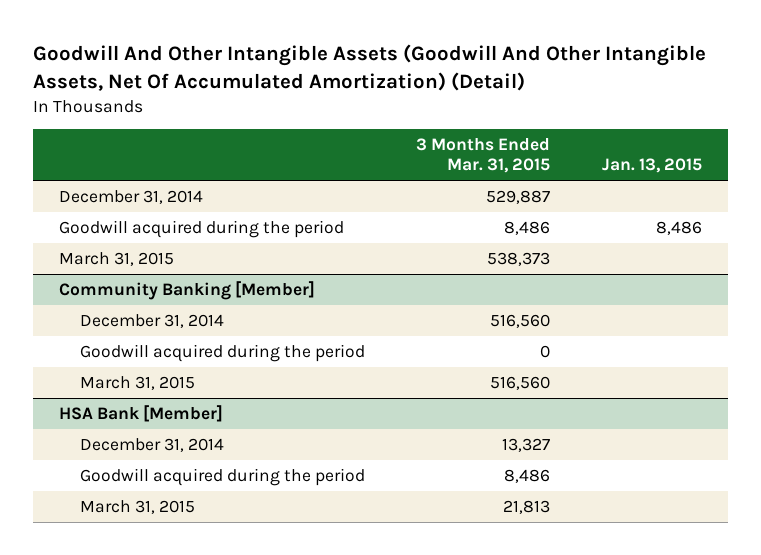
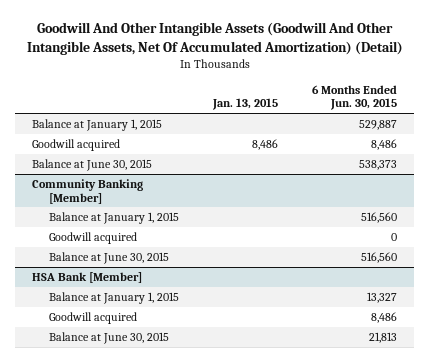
[416,138,551,174] 3 Months Ended Mar. 31, 2015 -> none
none -> [312,84,398,111] 6 Months Ended Jun. 30, 2015
[58,189,203,204] December 31, 2014 -> [31,118,162,131] Balance at January 1, 2015
[58,219,344,238] Goodwill acquired during the period -> [31,138,120,151] Goodwill acquired
[58,251,174,266] March 31, 2015 -> [31,158,152,171] Balance at June 30, 2015
[79,313,224,328] December 31, 2014 -> [48,211,179,224] Balance at January 1, 2015
[79,343,365,362] Goodwill acquired during the period -> [48,231,137,244] Goodwill acquired
[79,375,195,390] March 31, 2015 -> [48,251,169,264] Balance at June 30, 2015
[79,437,224,452] December 31, 2014 -> [48,291,179,304] Balance at January 1, 2015
[79,467,365,486] Goodwill acquired during the period -> [48,311,137,324] Goodwill acquired
[79,499,195,514] March 31, 2015 -> [48,331,169,344] Balance at June 30, 2015

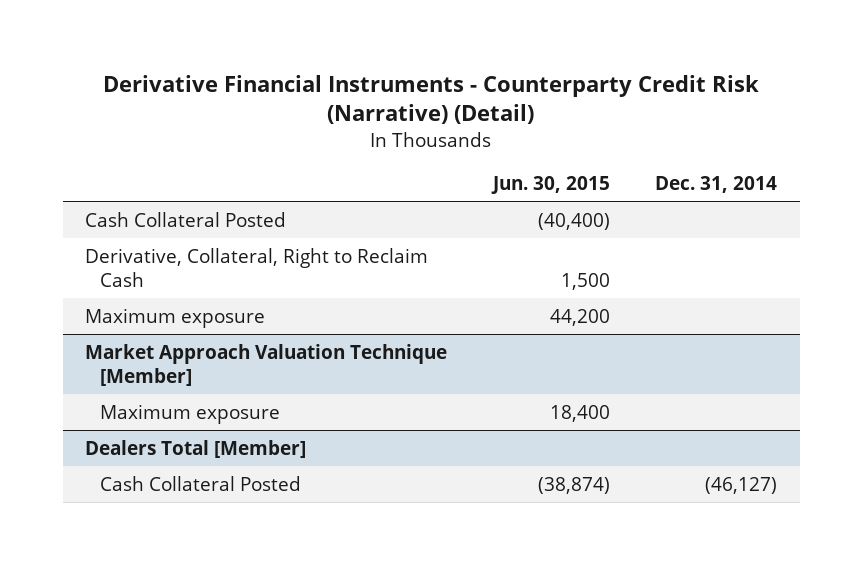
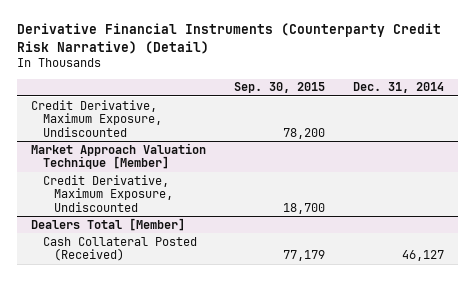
[103,74,760,125] Derivative Financial Instruments - Counterparty Credit Risk (Narrative) (Detail) -> [16,23,441,55] Derivative Financial Instruments (Counterparty Credit Risk Narrative) (Detail)
[490,176,610,195] Jun. 30, 2015 -> none
none -> [233,82,325,94] Sep. 30, 2015
[85,211,287,227] Cash Collateral Posted -> none
[85,247,429,287] Derivative, Collateral, Right to Reclaim Cash -> none
[85,307,266,328] Maximum exposure -> [30,99,162,137] Credit Derivative, Maximum Exposure, Undiscounted
[99,403,280,424] Maximum exposure -> [42,174,174,212] Credit Derivative, Maximum Exposure, Undiscounted
[99,475,301,491] Cash Collateral Posted -> [42,236,197,262] Cash Collateral Posted (Received)
[705,476,778,494] (46,127) -> [401,250,444,262] 46,127

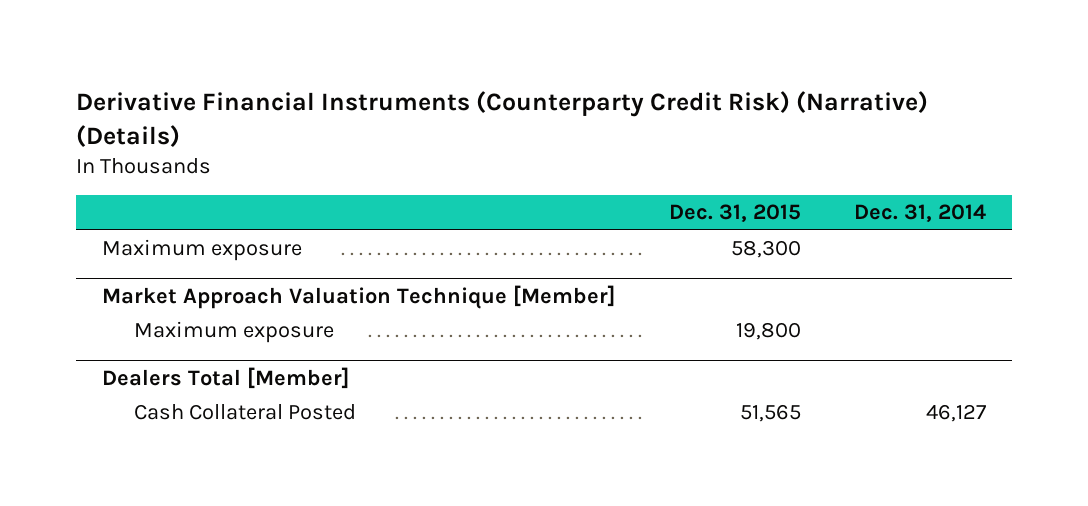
[16,23,441,55] Derivative Financial Instruments (Counterparty Credit Risk Narrative) (Detail) -> [75,90,928,147] Derivative Financial Instruments (Counterparty Credit Risk) (Narrative) (Details)
[233,82,325,94] Sep. 30, 2015 -> none
none -> [668,204,801,223] Dec. 31, 2015
[30,99,162,137] Credit Derivative, Maximum Exposure, Undiscounted -> [102,239,303,262] Maximum exposure
[42,174,174,212] Credit Derivative, Maximum Exposure, Undiscounted -> [133,321,334,344] Maximum exposure
[42,236,197,262] Cash Collateral Posted (Received) -> [133,404,356,421] Cash Collateral Posted

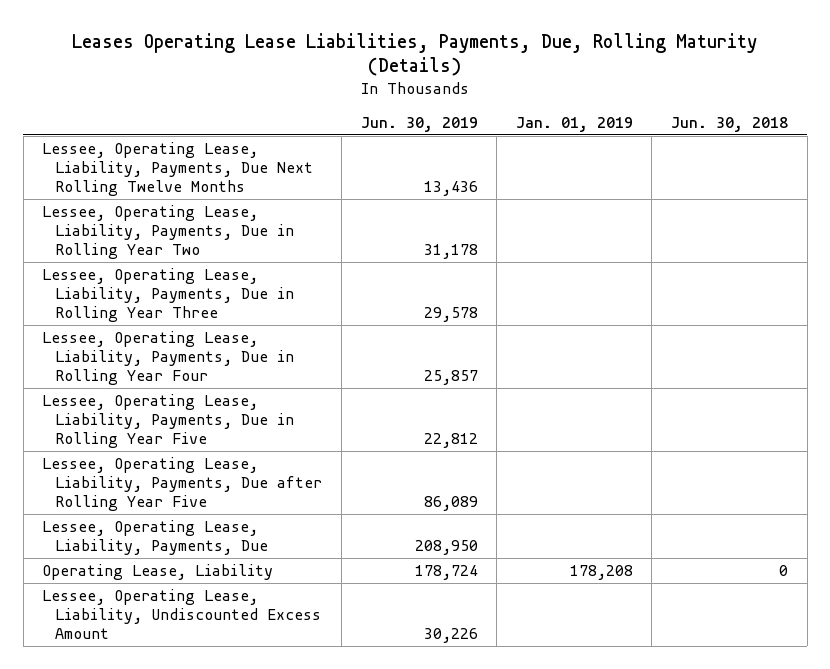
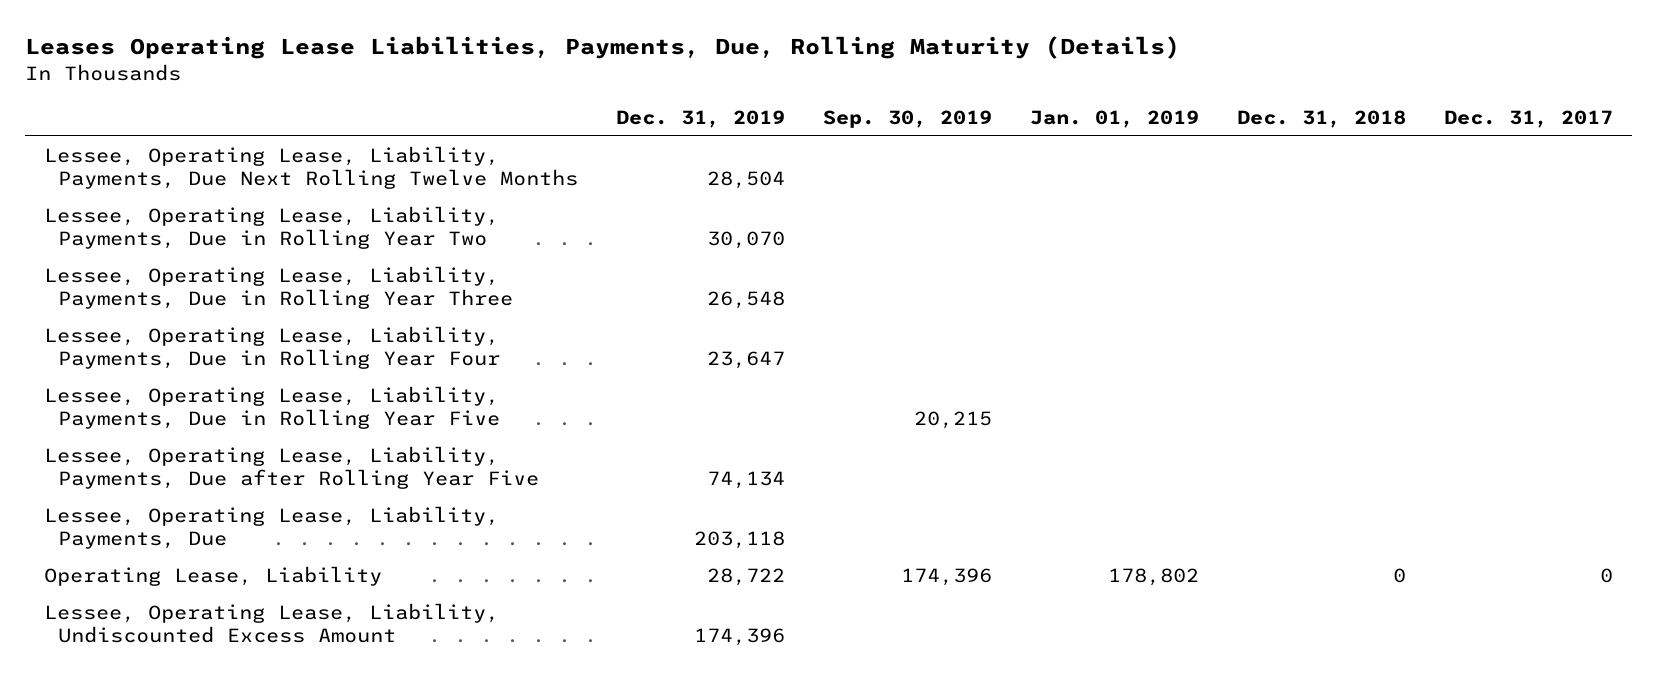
[360,116,478,132] Jun. 30, 2019 -> none
[670,116,788,132] Jun. 30, 2018 -> none
none -> [616,109,786,128] Dec. 31, 2019
none -> [822,109,992,128] Sep. 30, 2019
none -> [1236,109,1406,128] Dec. 31, 2018
none -> [1443,109,1613,128] Dec. 31, 2017
[569,564,633,580] 178,208 -> [1107,568,1199,587] 178,802

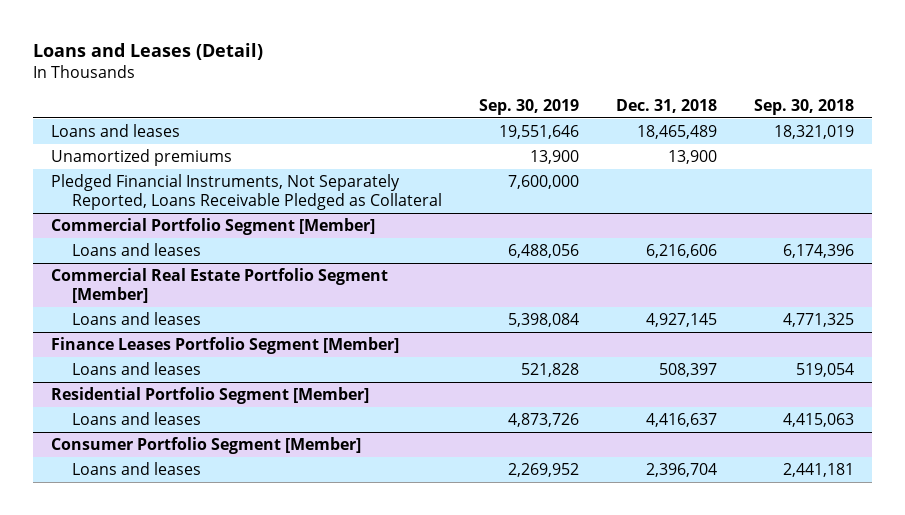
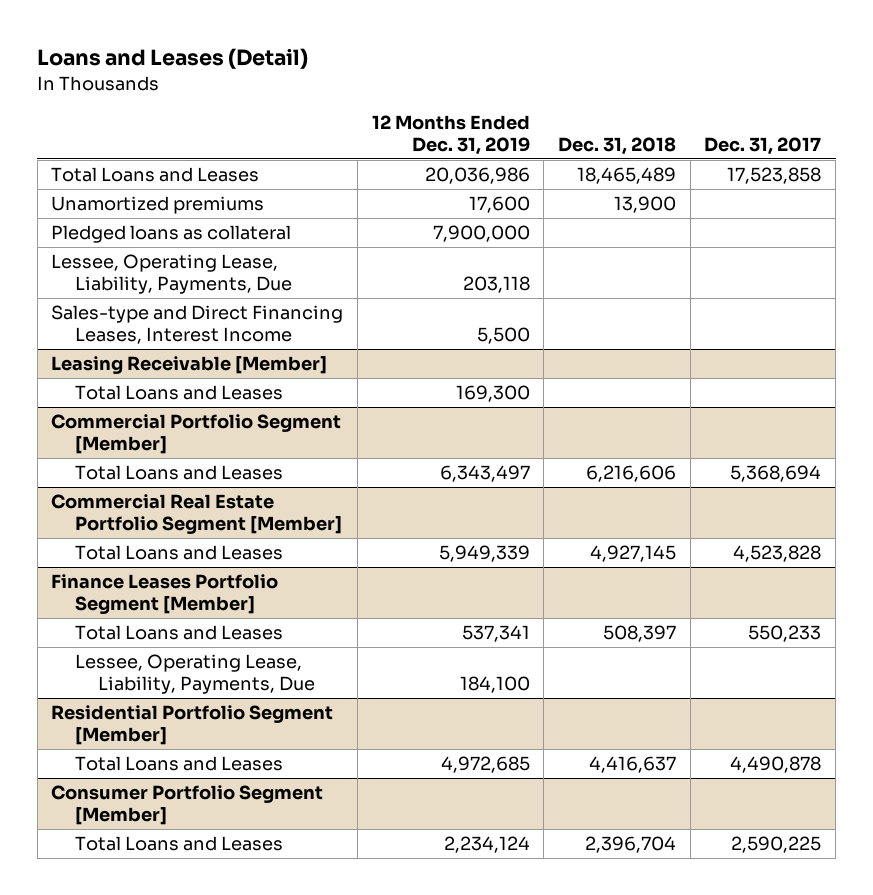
[478,98,579,115] Sep. 30, 2019 -> none
[753,98,854,115] Sep. 30, 2018 -> none
none -> [371,114,530,155] 12 Months Ended Dec. 31, 2019
none -> [704,136,822,155] Dec. 31, 2017
[51,123,181,137] Loans and leases -> [51,167,260,183] Total Loans and Leases
[51,173,443,210] Pledged Financial Instruments, Not Separately Reported, Loans Receivable Pledged as Collateral -> [51,225,292,244] Pledged loans as collateral
none -> [51,254,292,294] Lessee, Operating Lease, Liability, Payments, Due
none -> [51,305,344,344] Sales-type and Direct Financing Leases, Interest Income
none -> [51,356,328,375] Leasing Receivable [Member]
none -> [74,385,283,401] Total Loans and Leases
[72,242,202,256] Loans and leases -> [74,465,283,481] Total Loans and Leases
[72,311,202,325] Loans and leases -> [74,545,283,561] Total Loans and Leases
[72,361,202,375] Loans and leases -> [74,625,283,641] Total Loans and Leases
none -> [74,654,316,694] Lessee, Operating Lease, Liability, Payments, Due
[72,411,202,425] Loans and leases -> [74,756,283,772] Total Loans and Leases
[72,461,202,475] Loans and leases -> [74,836,283,852] Total Loans and Leases

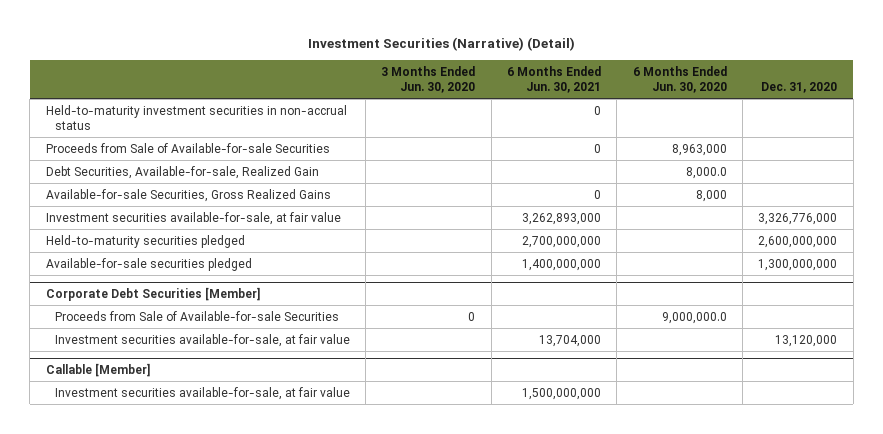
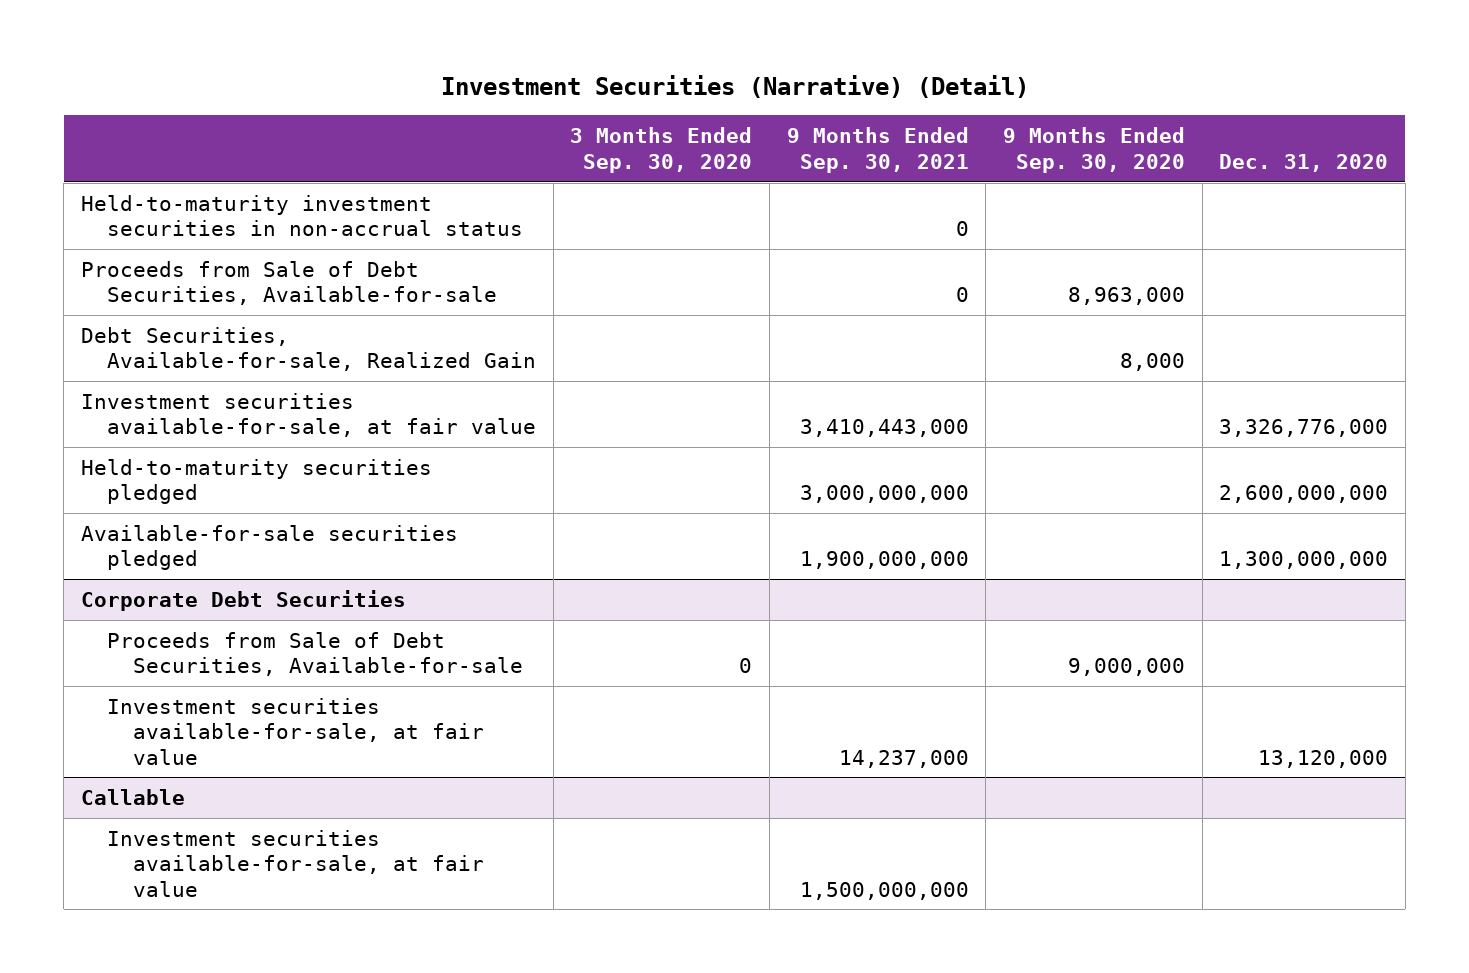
[381,65,476,93] 3 Months Ended Jun. 30, 2020 -> none
[506,65,601,93] 6 Months Ended Jun. 30, 2021 -> none
[632,65,727,93] 6 Months Ended Jun. 30, 2020 -> none
none -> [570,127,753,173] 3 Months Ended Sep. 30, 2020
none -> [786,127,969,173] 9 Months Ended Sep. 30, 2021
none -> [1002,127,1185,173] 9 Months Ended Sep. 30, 2020
[45,142,330,153] Proceeds from Sale of Available-for-sale Securities -> [80,260,498,306] Proceeds from Sale of Debt Securities, Available-for-sale
[45,188,331,202] Available-for-sale Securities, Gross Realized Gains -> none
[45,287,261,302] Corporate Debt Securities [Member] -> [80,589,406,611] Corporate Debt Securities
[54,310,339,321] Proceeds from Sale of Available-for-sale Securities -> [107,631,524,677] Proceeds from Sale of Debt Securities, Available-for-sale
[45,363,151,378] Callable [Member] -> [80,788,185,805] Callable

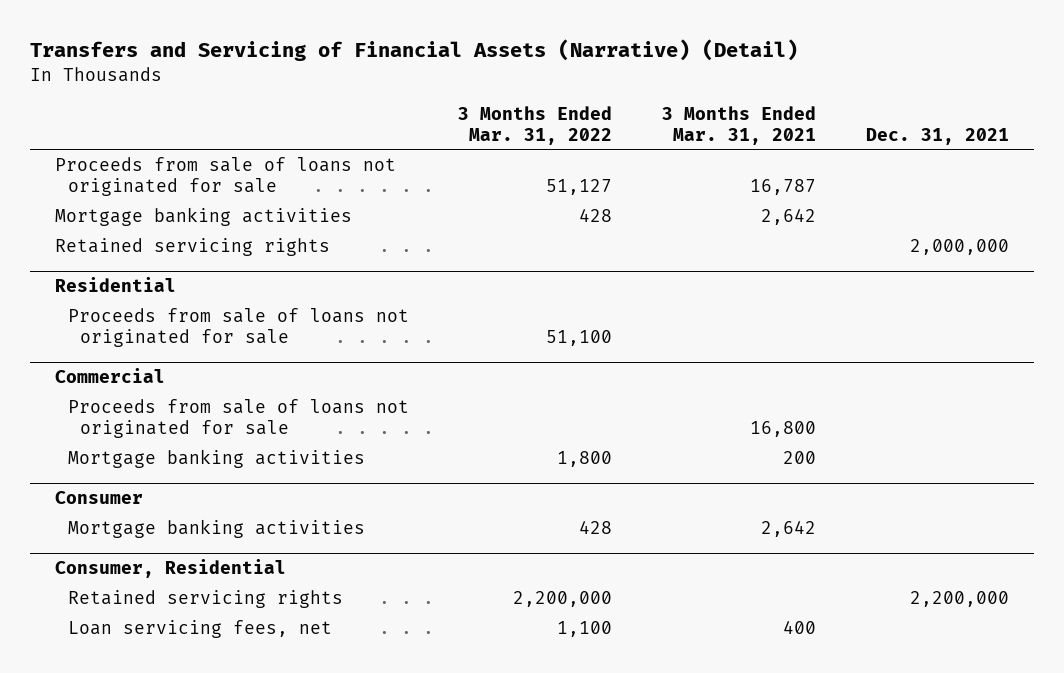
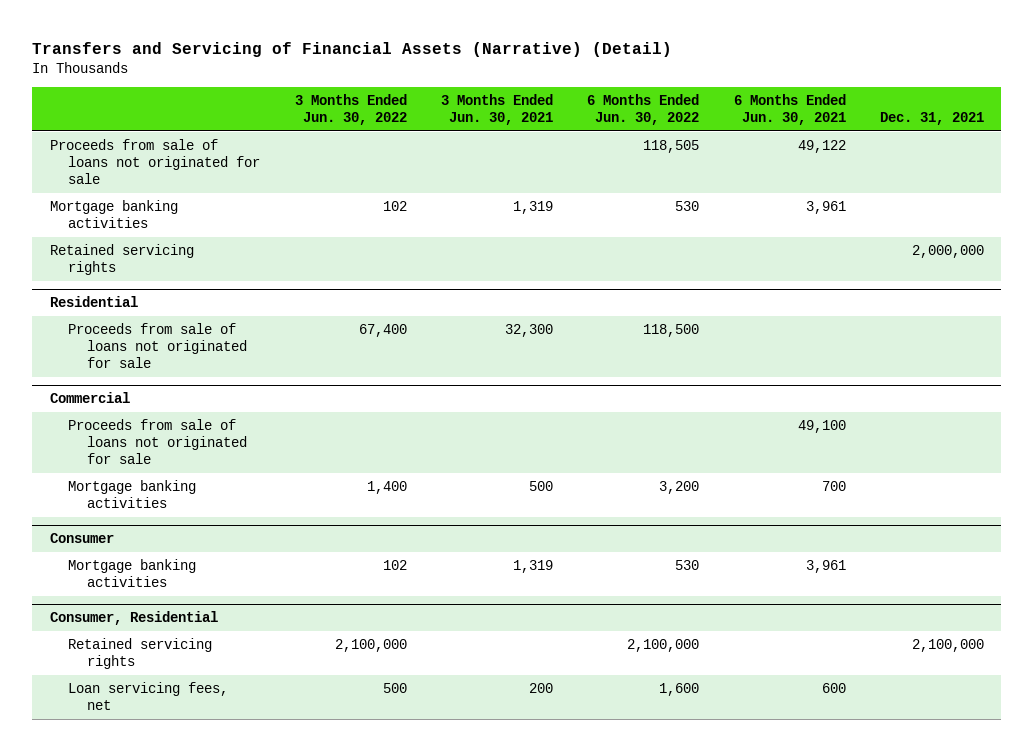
[458,105,613,145] 3 Months Ended Mar. 31, 2022 -> none
[662,105,817,145] 3 Months Ended Mar. 31, 2021 -> none
none -> [294,94,407,125] 3 Months Ended Jun. 30, 2022
none -> [441,94,554,125] 3 Months Ended Jun. 30, 2021
none -> [587,94,700,125] 6 Months Ended Jun. 30, 2022
none -> [733,94,846,125] 6 Months Ended Jun. 30, 2021
[909,590,1009,607] 2,200,000 -> [912,639,985,653] 2,100,000

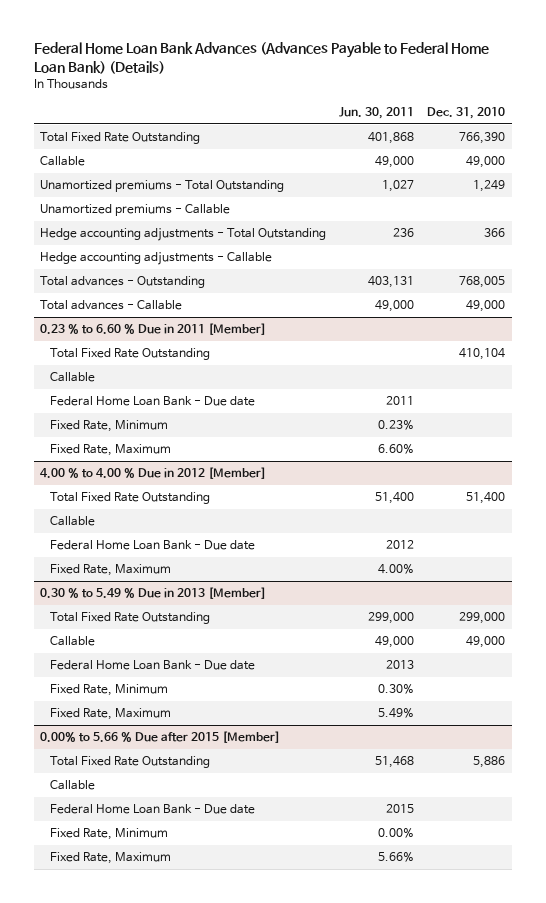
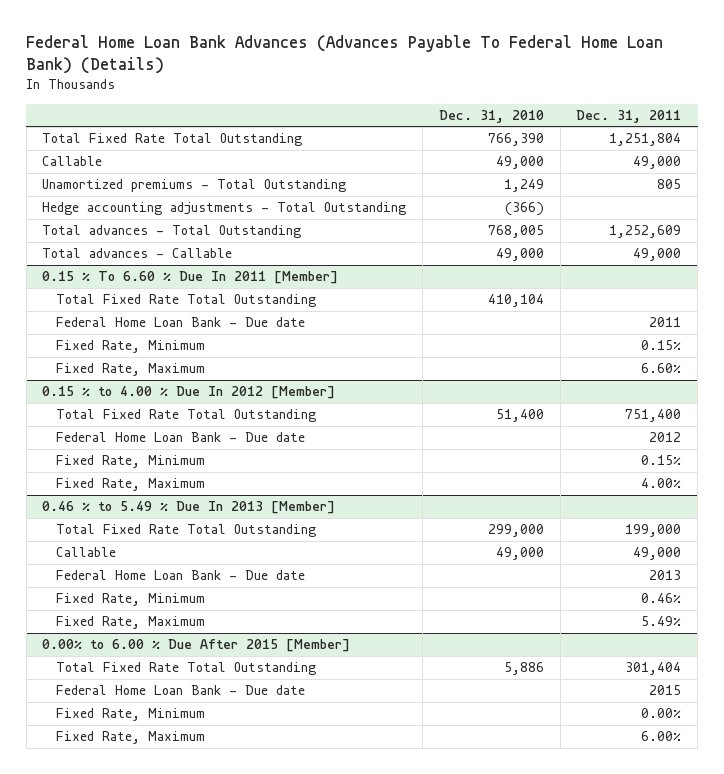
[33,41,489,74] Federal Home Loan Bank Advances (Advances Payable to Federal Home Loan Bank) (Details) -> [26,35,664,75] Federal Home Loan Bank Advances (Advances Payable To Federal Home Loan Bank) (Details)
[339,107,415,120] Jun. 30, 2011 -> none
none -> [576,109,682,123] Dec. 31, 2011
[40,132,201,145] Total Fixed Rate Outstanding -> [42,133,303,147] Total Fixed Rate Total Outstanding
[40,204,231,217] Unamortized premiums - Callable -> none
[40,252,273,266] Hedge accounting adjustments - Callable -> none
[484,228,506,238] 366 -> [504,202,544,217] (366)
[40,276,206,289] Total advances - Outstanding -> [42,225,302,239] Total advances - Total Outstanding
[49,372,95,383] Callable -> none
[40,323,267,336] 0.23 % to 6.60 % Due in 2011 [Member] -> [42,271,339,285] 0.15 % To 6.60 % Due In 2011 [Member]
[49,348,210,361] Total Fixed Rate Outstanding -> [55,294,316,308] Total Fixed Rate Total Outstanding
[49,516,95,527] Callable -> none
[40,467,267,480] 4.00 % to 4.00 % Due in 2012 [Member] -> [42,386,336,400] 0.15 % to 4.00 % Due In 2012 [Member]
[49,492,210,505] Total Fixed Rate Outstanding -> [55,409,316,423] Total Fixed Rate Total Outstanding
none -> [55,455,205,469] Fixed Rate, Minimum
[40,587,267,600] 0.30 % to 5.49 % Due in 2013 [Member] -> [42,501,336,515] 0.46 % to 5.49 % Due In 2013 [Member]
[49,612,210,625] Total Fixed Rate Outstanding -> [55,524,316,538] Total Fixed Rate Total Outstanding
[49,780,95,791] Callable -> none
[40,731,281,744] 0.00% to 5.66 % Due after 2015 [Member] -> [42,639,351,653] 0.00% to 6.00 % Due After 2015 [Member]
[49,756,210,769] Total Fixed Rate Outstanding -> [55,662,316,676] Total Fixed Rate Total Outstanding

